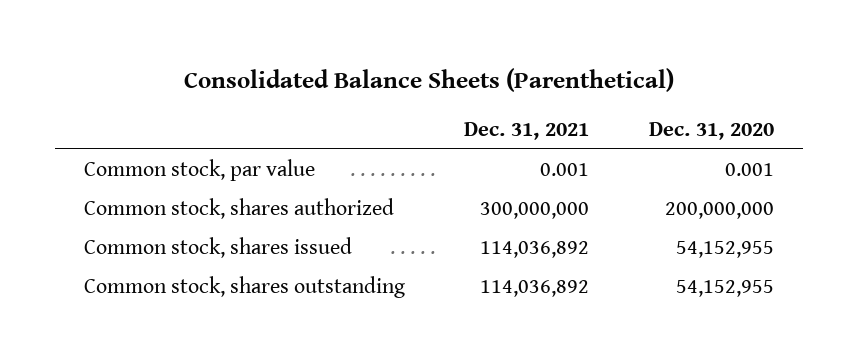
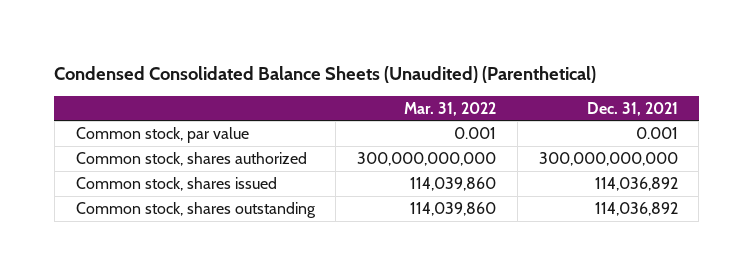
[183,68,674,93] Consolidated Balance Sheets (Parenthetical) -> [54,65,597,83] Condensed Consolidated Balance Sheets (Unaudited) (Parenthetical)
[648,122,774,141] Dec. 31, 2020 -> none
none -> [404,101,497,116] Mar. 31, 2022
[480,202,590,220] 300,000,000 -> [538,151,678,166] 300,000,000,000

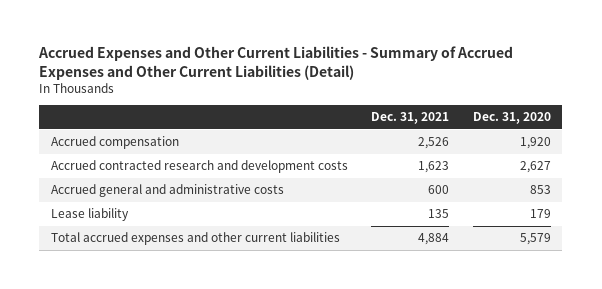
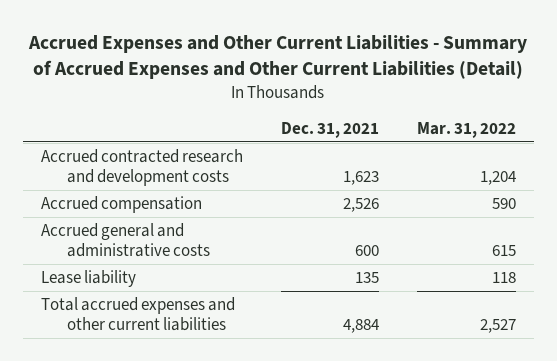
[472,112,551,125] Dec. 31, 2020 -> none
none -> [416,122,516,139] Mar. 31, 2022
[51,136,180,150] Accrued compensation -> [41,195,203,213] Accrued compensation

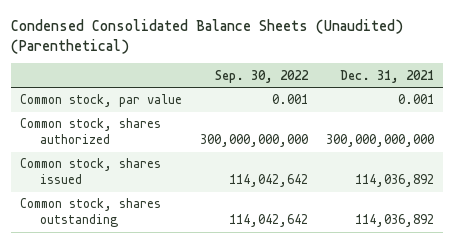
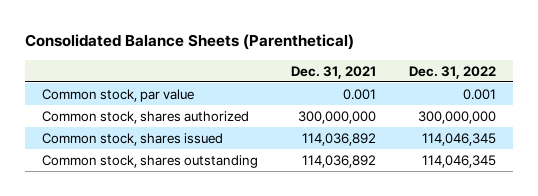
[10,18,403,54] Condensed Consolidated Balance Sheets (Unaudited) (Parenthetical) -> [25,34,355,51] Consolidated Balance Sheets (Parenthetical)
[214,69,309,83] Sep. 30, 2022 -> none
none -> [408,65,496,79] Dec. 31, 2022
[325,133,434,147] 300,000,000,000 -> [297,110,376,124] 300,000,000

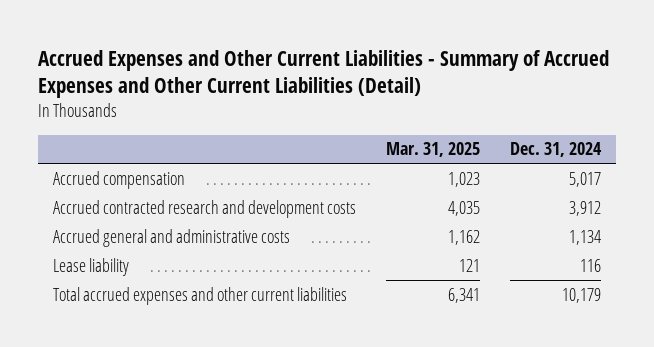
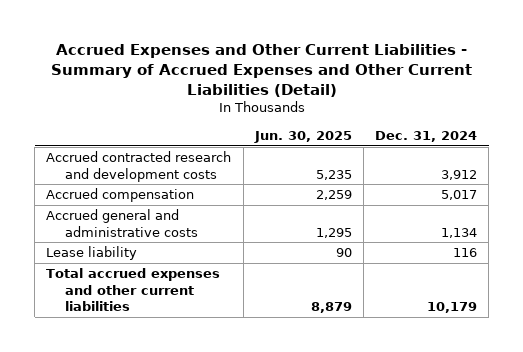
[385,142,480,158] Mar. 31, 2025 -> none
none -> [253,131,352,144] Jun. 30, 2025
[53,170,186,189] Accrued compensation -> [46,187,195,202] Accrued compensation

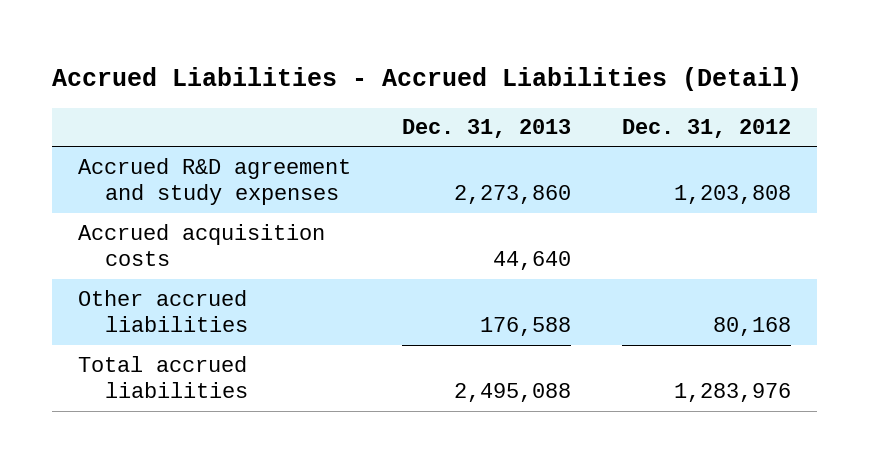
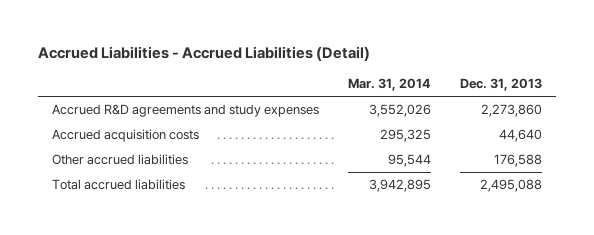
[622,119,792,139] Dec. 31, 2012 -> none
none -> [347,78,431,92] Mar. 31, 2014
[77,157,351,206] Accrued R&D agreement and study expenses -> [52,104,320,118] Accrued R&D agreements and study expenses

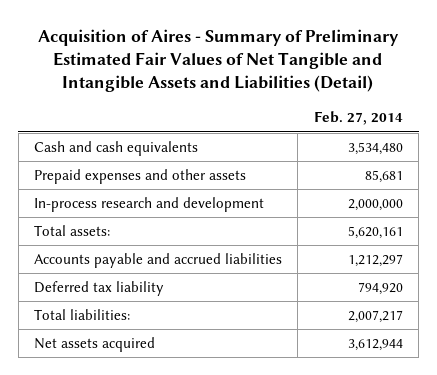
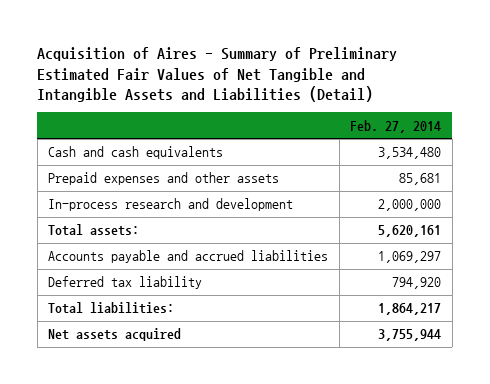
[347,253,403,267] 1,212,297 -> [378,251,442,264] 1,069,297
[347,309,403,323] 2,007,217 -> [378,303,442,316] 1,864,217
[347,338,403,351] 3,612,944 -> [378,329,442,342] 3,755,944

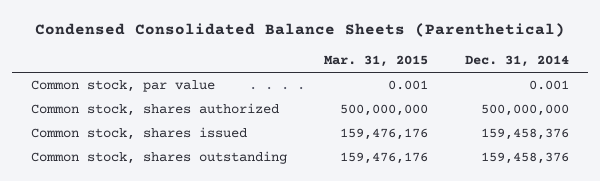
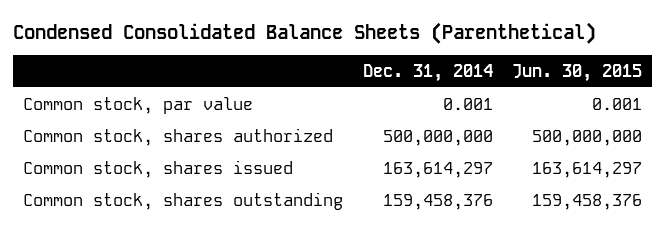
[324,55,429,68] Mar. 31, 2015 -> none
none -> [512,63,643,82] Jun. 30, 2015
[481,128,570,141] 159,458,376 -> [382,161,493,178] 163,614,297

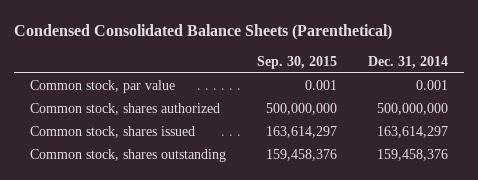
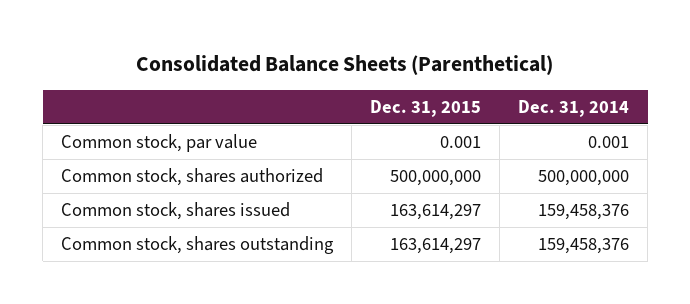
[14,23,393,40] Condensed Consolidated Balance Sheets (Parenthetical) -> [136,55,554,76] Consolidated Balance Sheets (Parenthetical)
[256,55,337,69] Sep. 30, 2015 -> none
none -> [370,99,482,117] Dec. 31, 2015
[377,126,449,139] 163,614,297 -> [538,204,630,221] 159,458,376

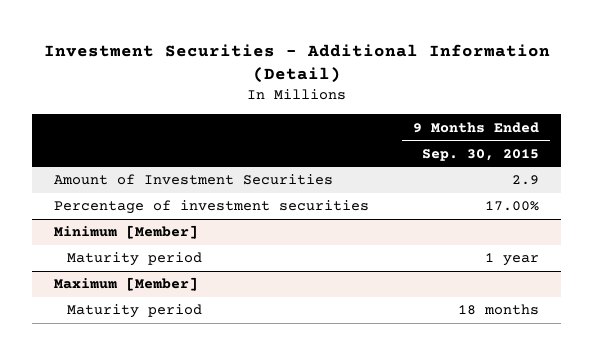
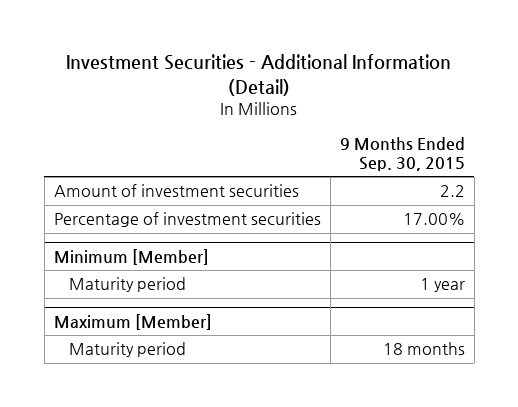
[54,174,334,186] Amount of Investment Securities -> [53,184,299,198] Amount of investment securities
[511,175,539,186] 2.9 -> [439,185,465,198] 2.2

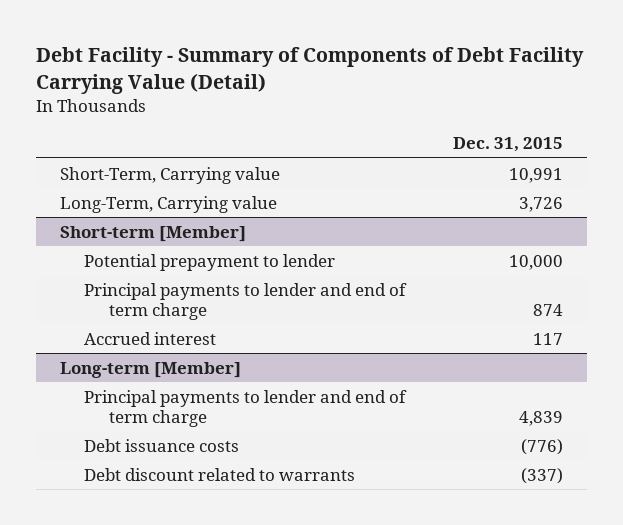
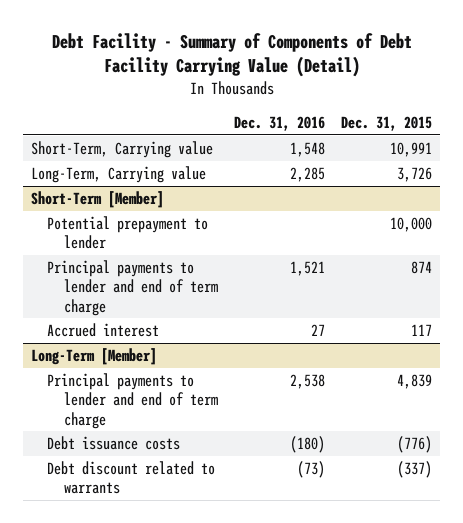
none -> [233,115,325,131] Dec. 31, 2016
[59,225,246,242] Short-term [Member] -> [30,190,164,208] Short-Term [Member]
[59,361,241,378] Long-term [Member] -> [30,347,157,365] Long-Term [Member]

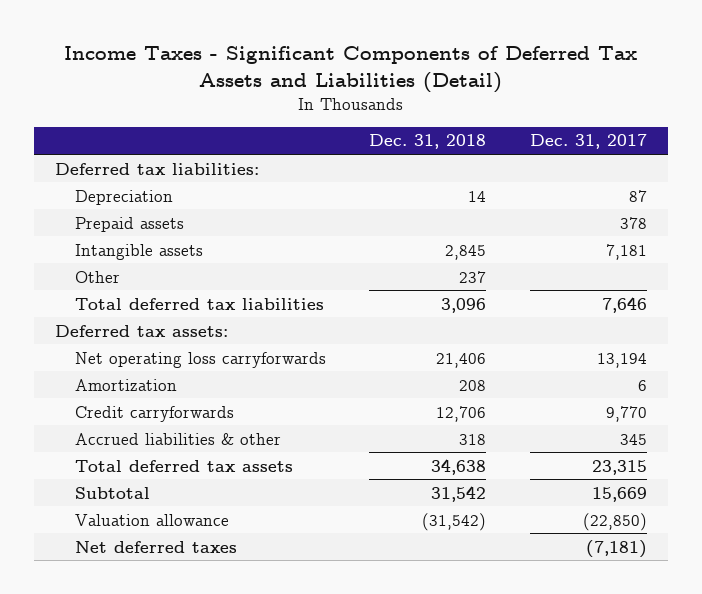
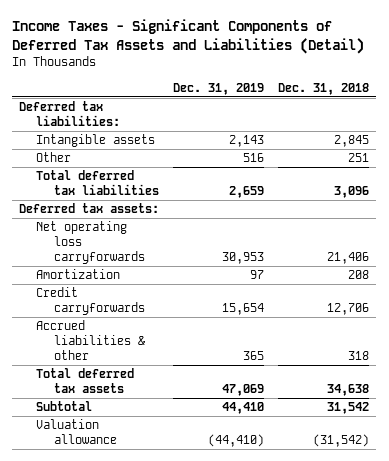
[529,134,647,150] Dec. 31, 2017 -> none
none -> [173,83,265,96] Dec. 31, 2019
[75,189,174,205] Depreciation -> none
[75,216,185,232] Prepaid assets -> none
[459,270,487,283] 237 -> [348,153,370,163] 251
[75,540,238,553] Net deferred taxes -> none

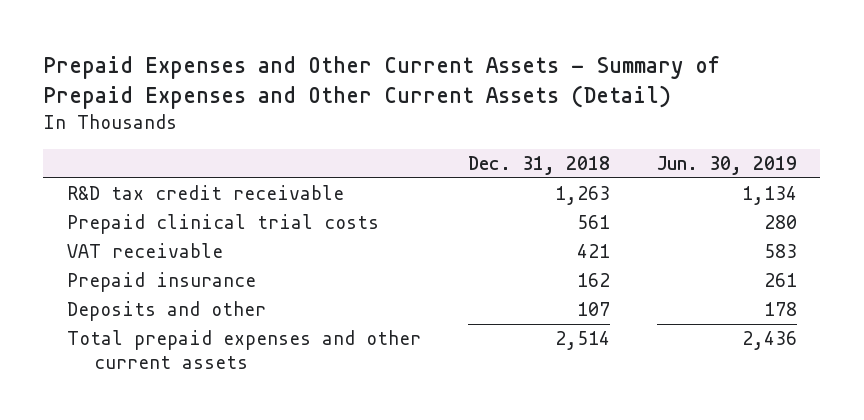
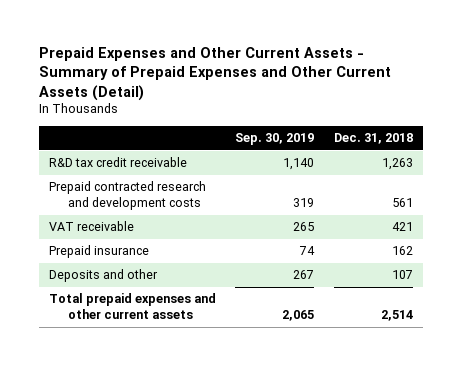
[656,155,797,175] Jun. 30, 2019 -> none
none -> [235,133,315,146] Sep. 30, 2019
[66,214,379,235] Prepaid clinical trial costs -> [48,181,206,211] Prepaid contracted research and development costs

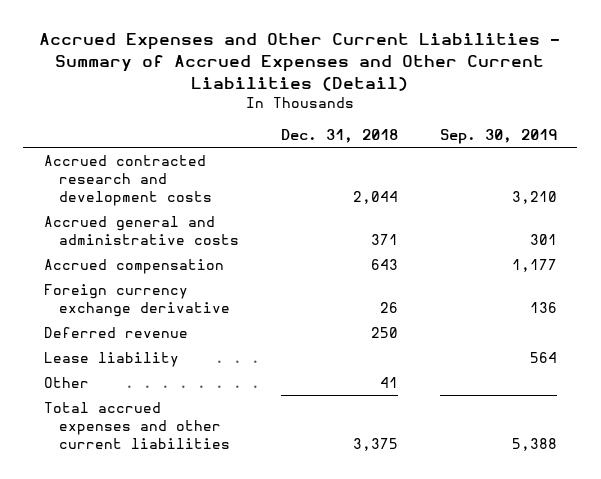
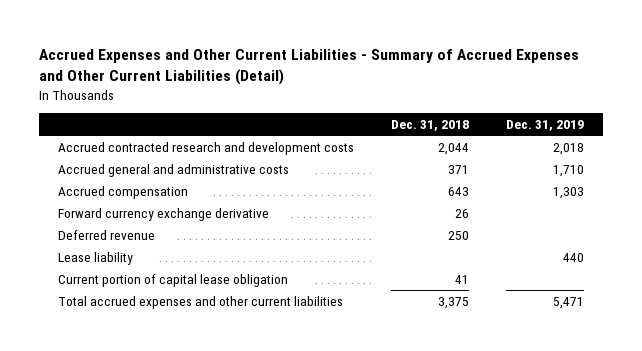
[439,129,557,145] Sep. 30, 2019 -> none
none -> [506,119,585,131] Dec. 31, 2019
[44,283,231,317] Foreign currency exchange derivative -> [57,207,269,221] Forward currency exchange derivative
[44,376,90,388] Other -> none
none -> [57,273,288,287] Current portion of capital lease obligation

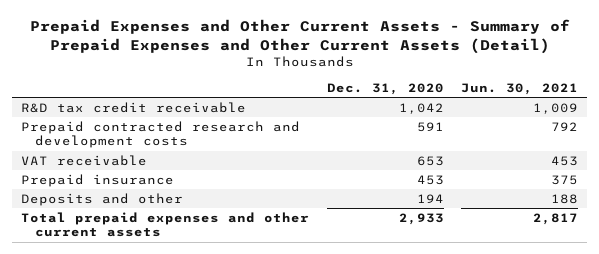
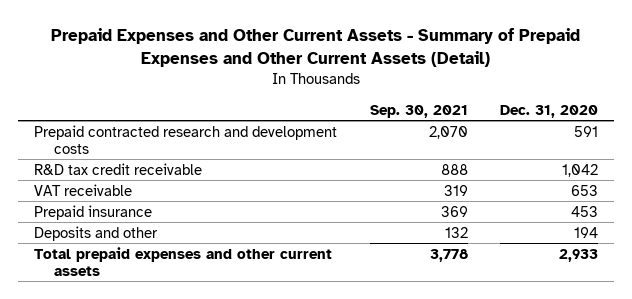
[461,83,579,96] Jun. 30, 2021 -> none
none -> [369,104,468,118] Sep. 30, 2021
[21,101,247,113] R&D tax credit receivable -> [34,162,203,175] R&D tax credit receivable

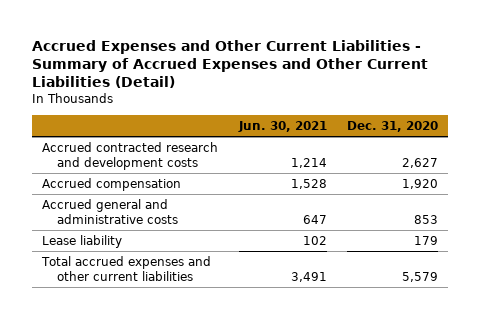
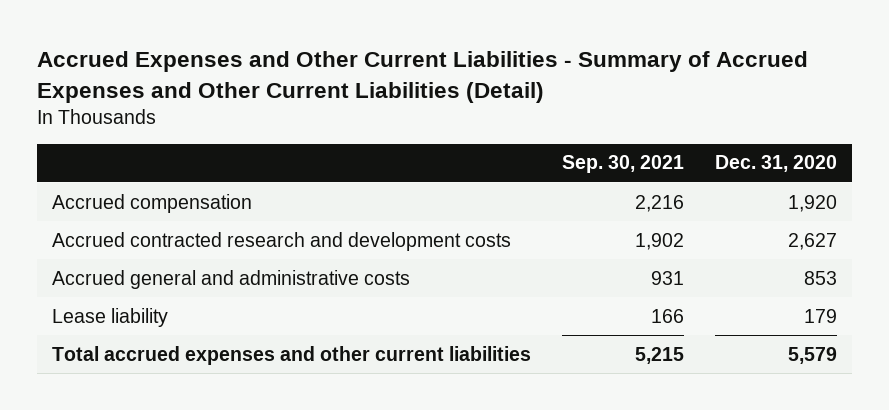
[237,120,327,132] Jun. 30, 2021 -> none
none -> [561,155,684,174] Sep. 30, 2021
[42,141,219,171] Accrued contracted research and development costs -> [52,231,512,251] Accrued contracted research and development costs

